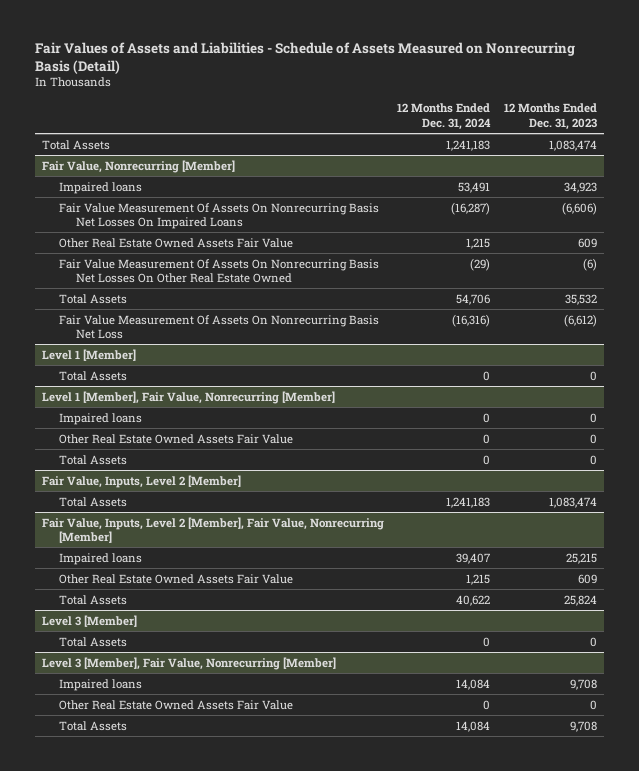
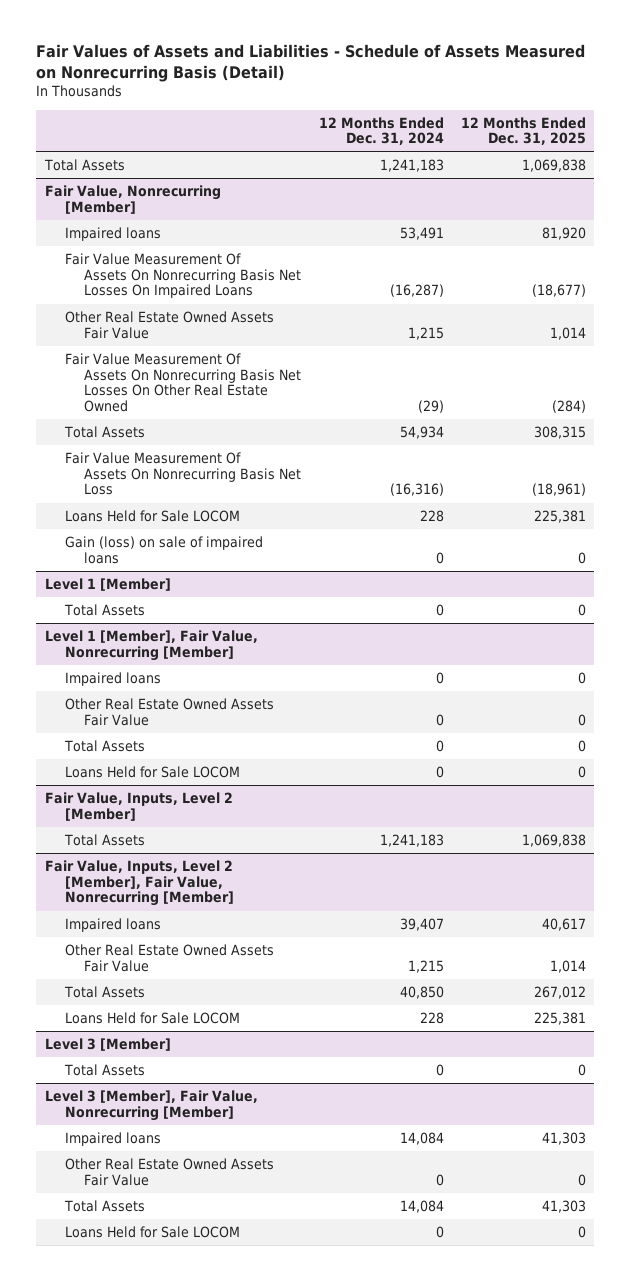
[503,103,597,131] 12 Months Ended Dec. 31, 2023 -> none
none -> [460,116,586,146] 12 Months Ended Dec. 31, 2025
[456,293,491,305] 54,706 -> [399,426,444,440] 54,934
none -> [64,510,240,523] Loans Held for Sale LOCOM
none -> [64,536,263,564] Gain (loss) on sale of impaired loans
none -> [64,766,240,779] Loans Held for Sale LOCOM
[456,594,491,606] 40,622 -> [399,986,444,1000] 40,850
none -> [64,1012,240,1025] Loans Held for Sale LOCOM
none -> [64,1226,240,1239] Loans Held for Sale LOCOM

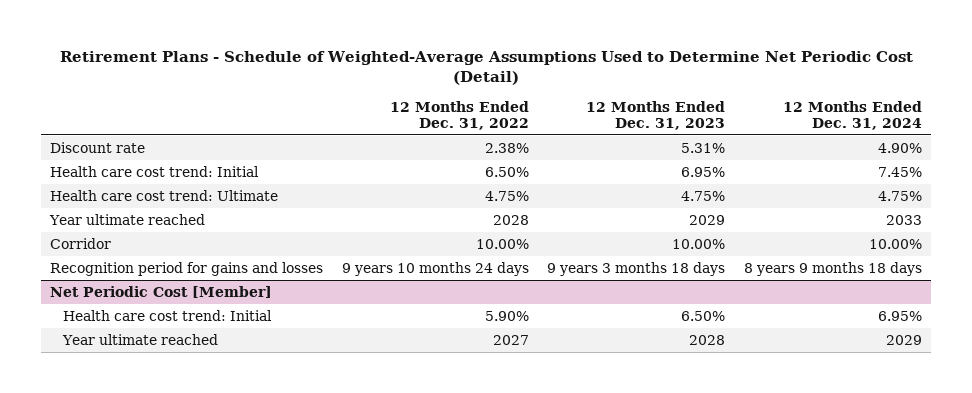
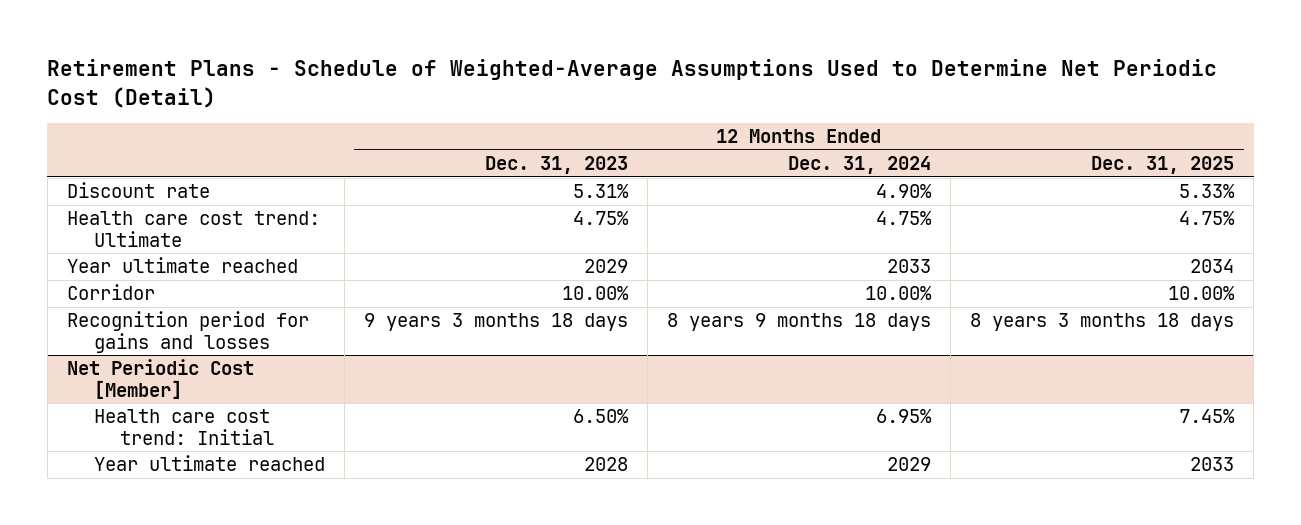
[389,101,529,130] 12 Months Ended Dec. 31, 2022 -> none
none -> [1091,156,1235,175] Dec. 31, 2025
[50,165,260,177] Health care cost trend: Initial -> none

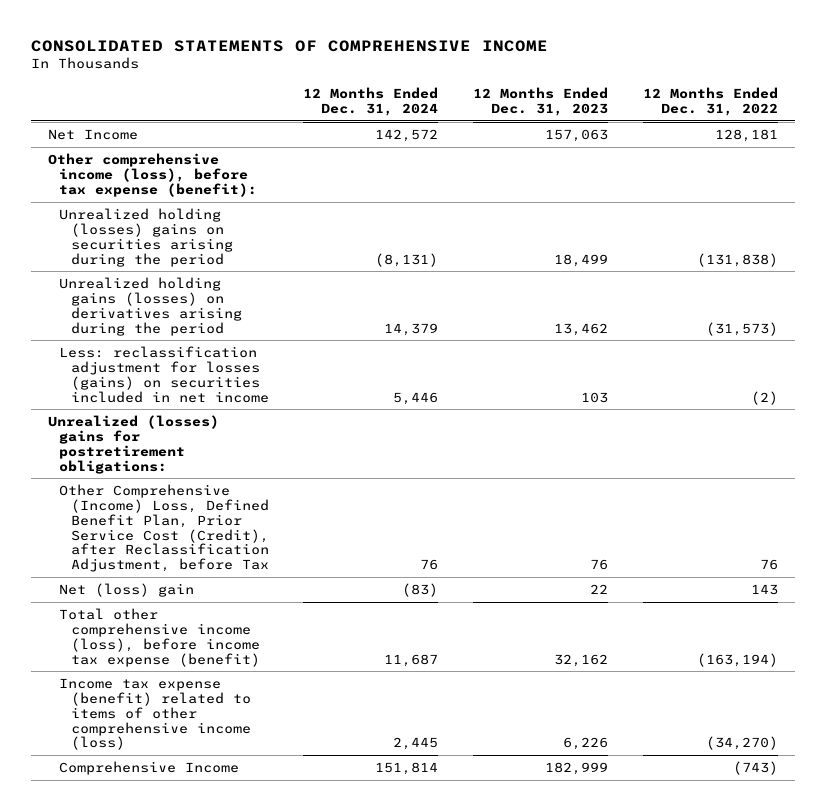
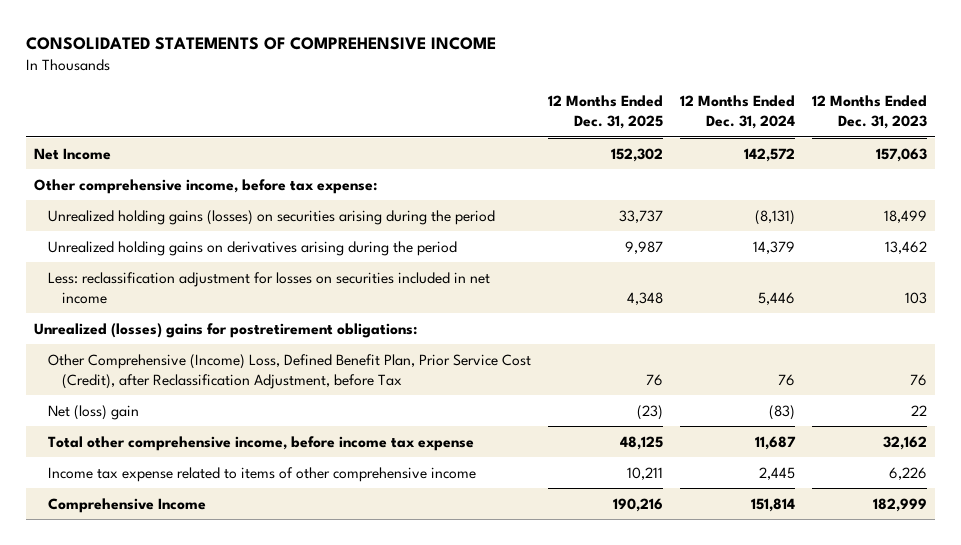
[642,87,778,116] 12 Months Ended Dec. 31, 2022 -> none
none -> [548,95,664,130] 12 Months Ended Dec. 31, 2025
[48,152,258,197] Other comprehensive income (loss), before tax expense (benefit): -> [34,178,378,194] Other comprehensive income, before tax expense:
[59,207,233,267] Unrealized holding (losses) gains on securities arising during the period -> [48,209,496,225] Unrealized holding gains (losses) on securities arising during the period
[59,276,242,336] Unrealized holding gains (losses) on derivatives arising during the period -> [48,240,458,256] Unrealized holding gains on derivatives arising during the period
[59,345,269,403] Less: reclassification adjustment for losses (gains) on securities included in net income -> [48,271,491,304] Less: reclassification adjustment for losses on securities included in net income
[59,607,260,667] Total other comprehensive income (loss), before income tax expense (benefit) -> [48,435,475,451] Total other comprehensive income, before income tax expense
[59,677,251,751] Income tax expense (benefit) related to items of other comprehensive income (loss) -> [48,466,477,482] Income tax expense related to items of other comprehensive income

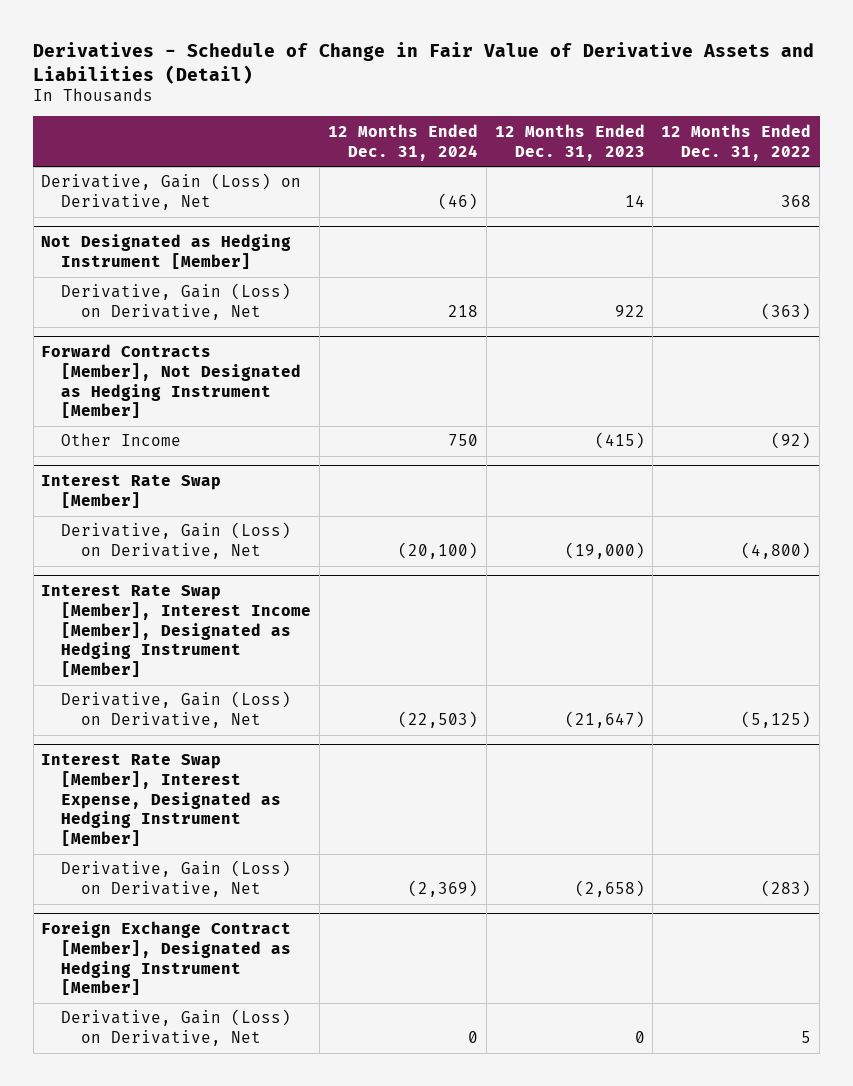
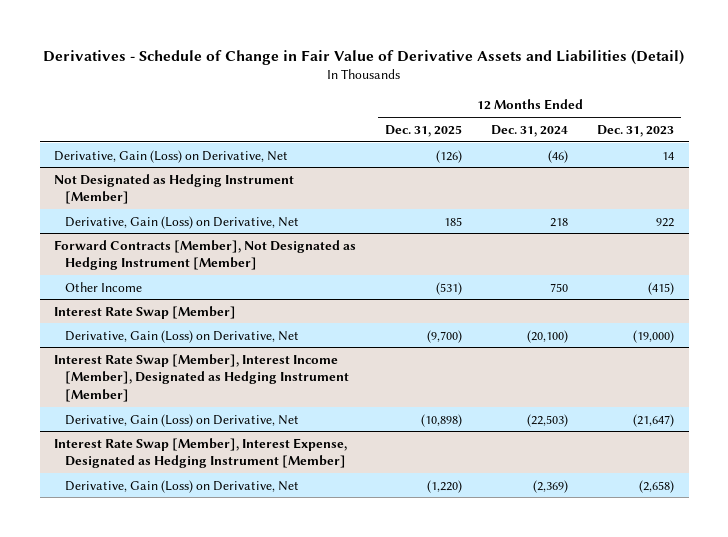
[661,123,812,161] 12 Months Ended Dec. 31, 2022 -> none
none -> [385,124,463,137] Dec. 31, 2025
[41,921,292,996] Foreign Exchange Contract [Member], Designated as Hedging Instrument [Member] -> none
[61,1009,292,1047] Derivative, Gain (Loss) on Derivative, Net -> none

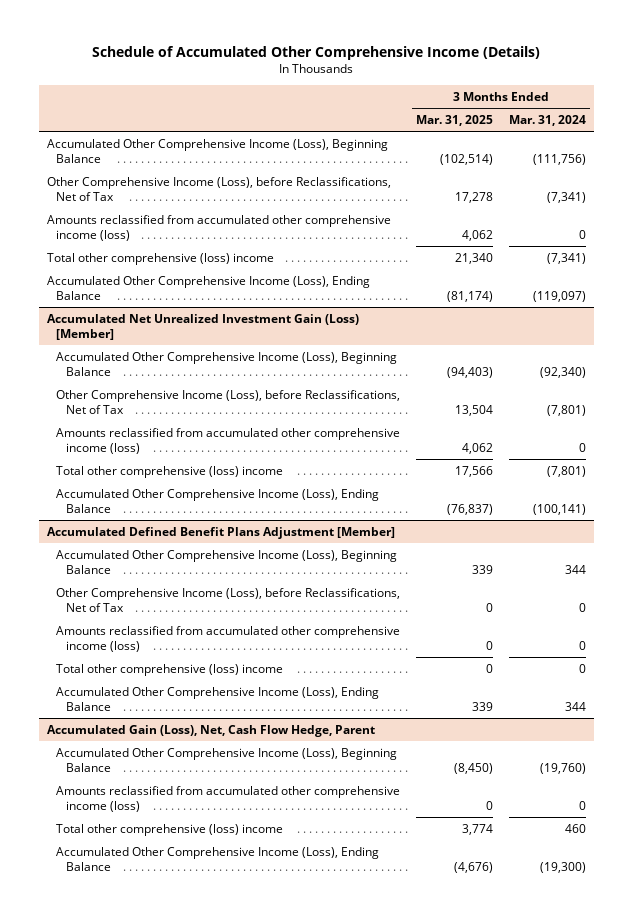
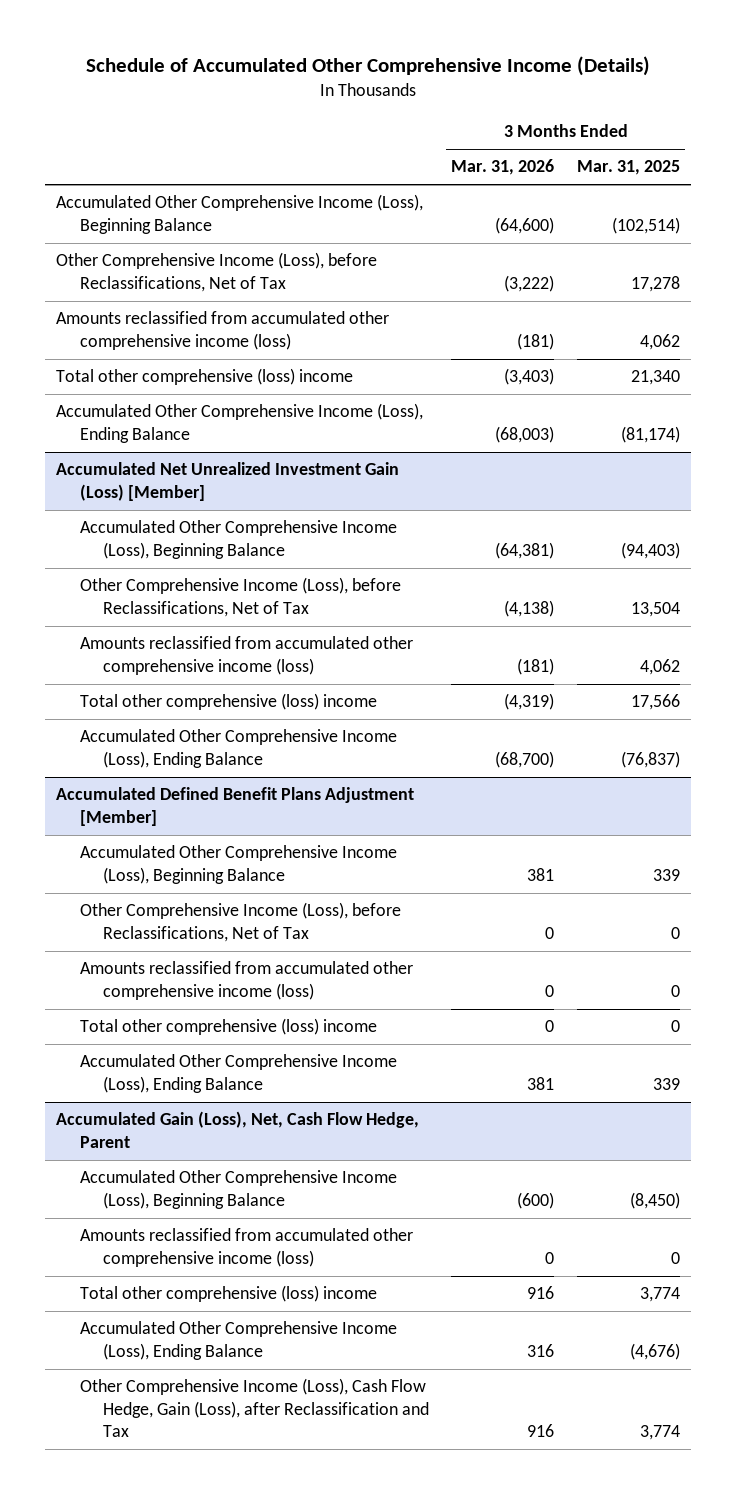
[509,115,587,127] Mar. 31, 2024 -> none
none -> [451,159,555,176] Mar. 31, 2026
none -> [79,1378,430,1438] Other Comprehensive Income (Loss), Cash Flow Hedge, Gain (Loss), after Reclassification and Tax

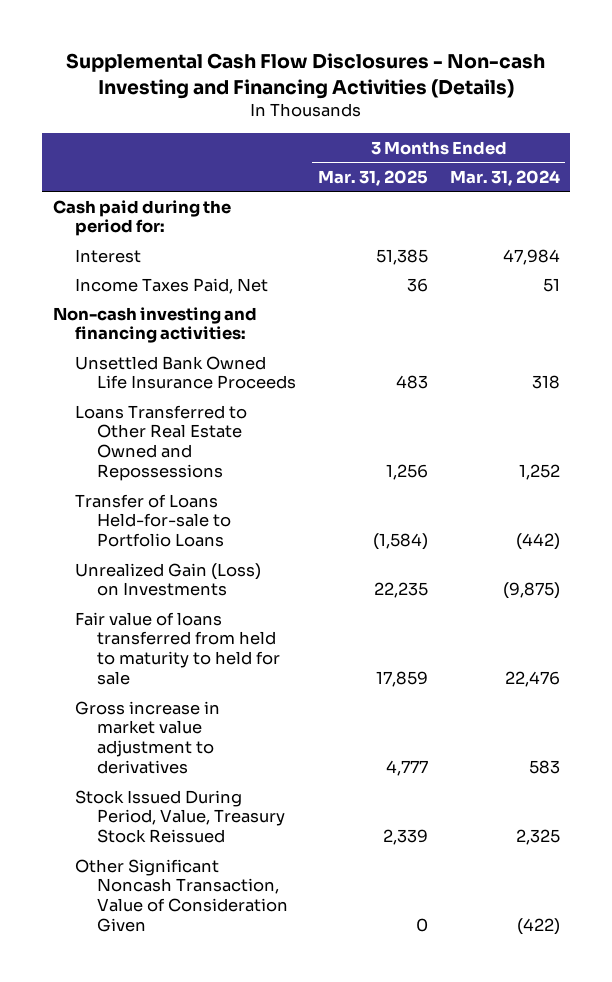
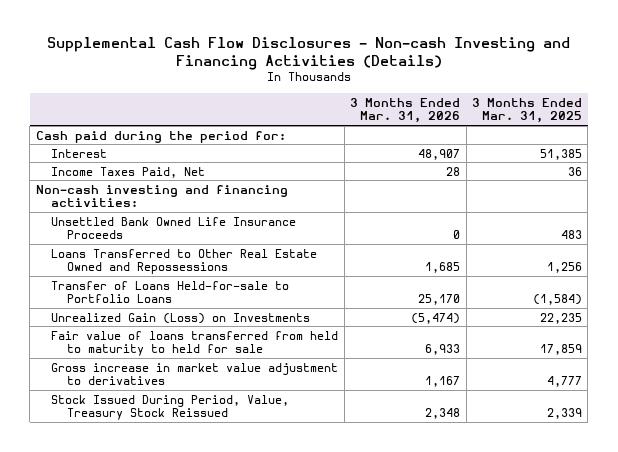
[449,169,560,186] Mar. 31, 2024 -> none
none -> [350,97,461,124] 3 Months Ended Mar. 31, 2026
[74,858,289,933] Other Significant Noncash Transaction, Value of Consideration Given -> none

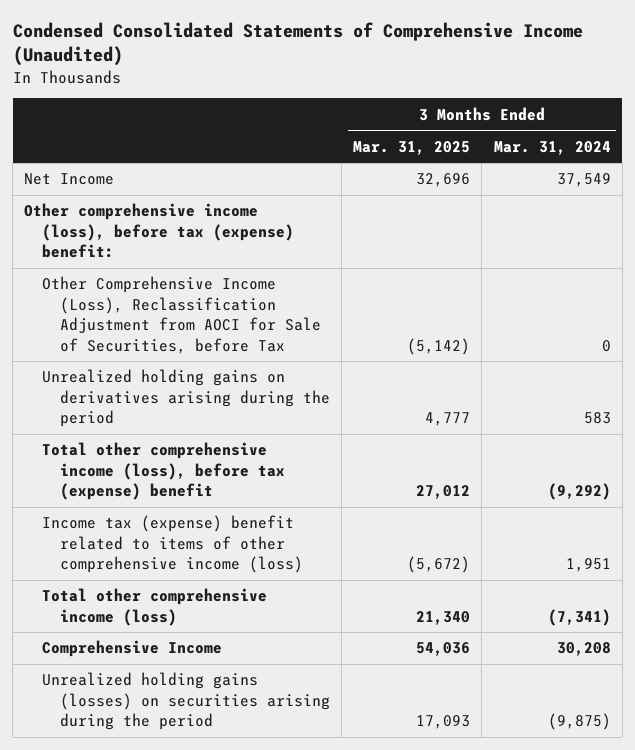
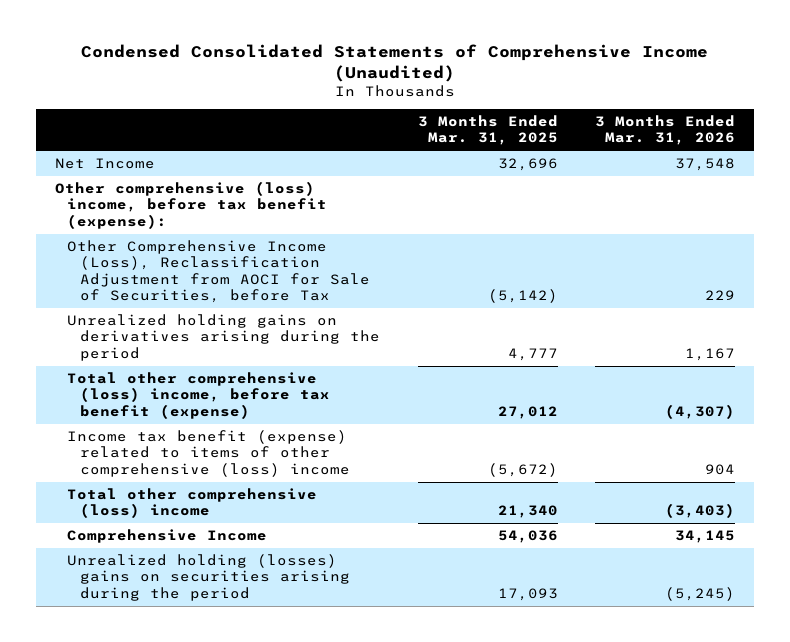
[493,140,611,155] Mar. 31, 2024 -> none
none -> [595,115,736,146] 3 Months Ended Mar. 31, 2026
[24,203,295,259] Other comprehensive income (loss), before tax (expense) benefit: -> [55,181,328,229] Other comprehensive (loss) income, before tax benefit (expense):
[42,442,286,501] Total other comprehensive income (loss), before tax (expense) benefit -> [67,372,330,419] Total other comprehensive (loss) income, before tax benefit (expense)
[42,515,304,574] Income tax (expense) benefit related to items of other comprehensive income (loss) -> [67,430,350,477] Income tax benefit (expense) related to items of other comprehensive (loss) income
[42,588,268,626] Total other comprehensive income (loss) -> [67,488,318,519] Total other comprehensive (loss) income
[42,672,331,731] Unrealized holding gains (losses) on securities arising during the period -> [67,554,350,601] Unrealized holding (losses) gains on securities arising during the period

